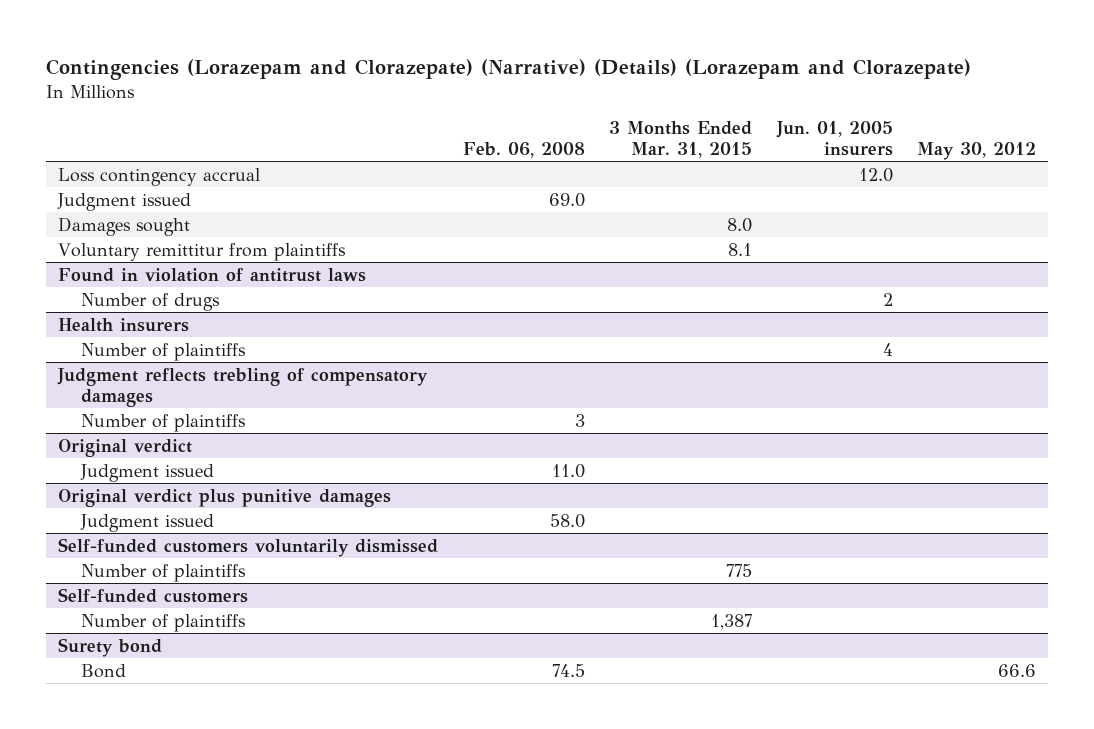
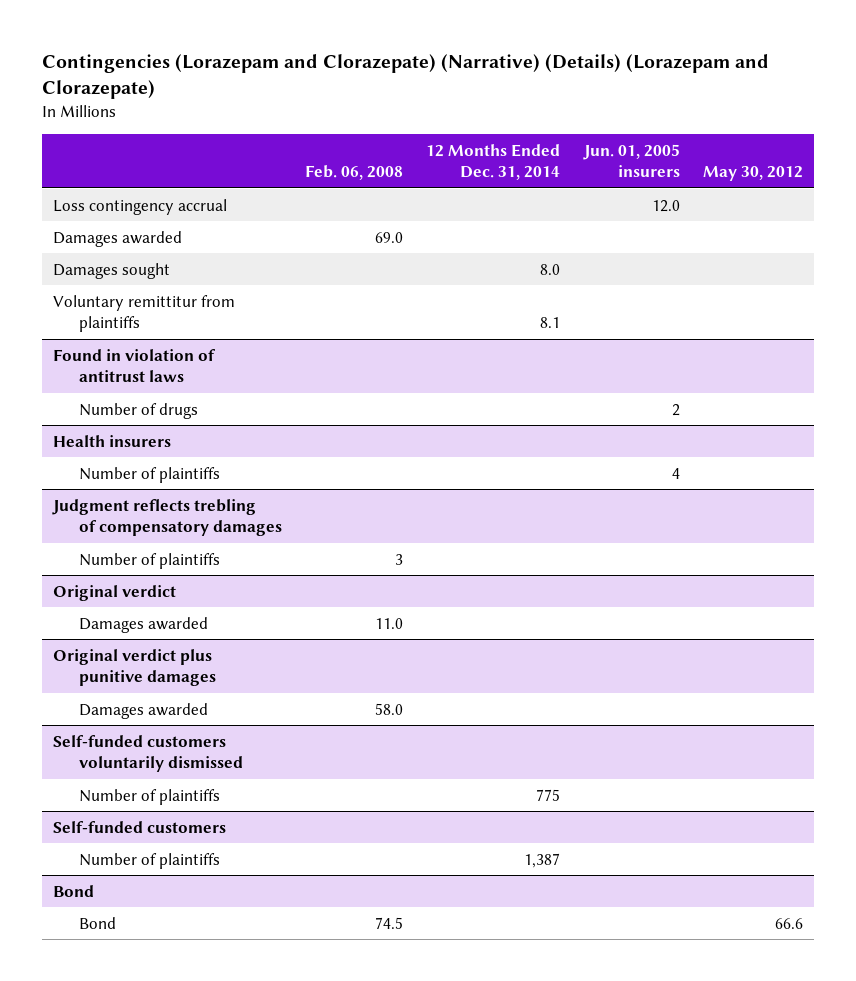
[609,121,753,158] 3 Months Ended Mar. 31, 2015 -> none
none -> [426,143,561,181] 12 Months Ended Dec. 31, 2014
[57,192,192,211] Judgment issued -> [53,230,183,247] Damages awarded
[80,463,215,482] Judgment issued -> [79,616,209,633] Damages awarded
[80,513,215,532] Judgment issued -> [79,702,209,719] Damages awarded
[58,637,163,657] Surety bond -> [53,884,95,897] Bond

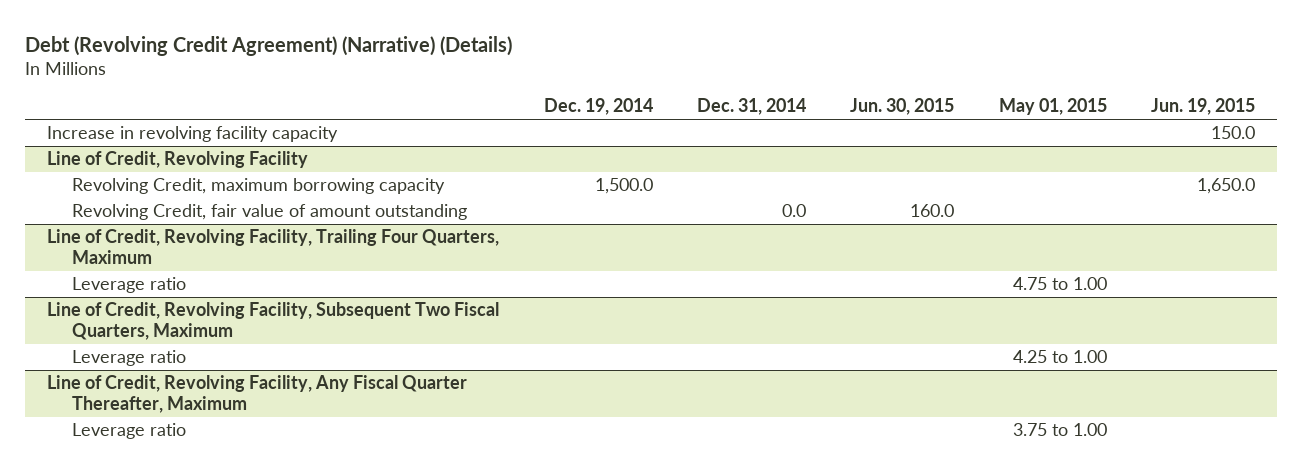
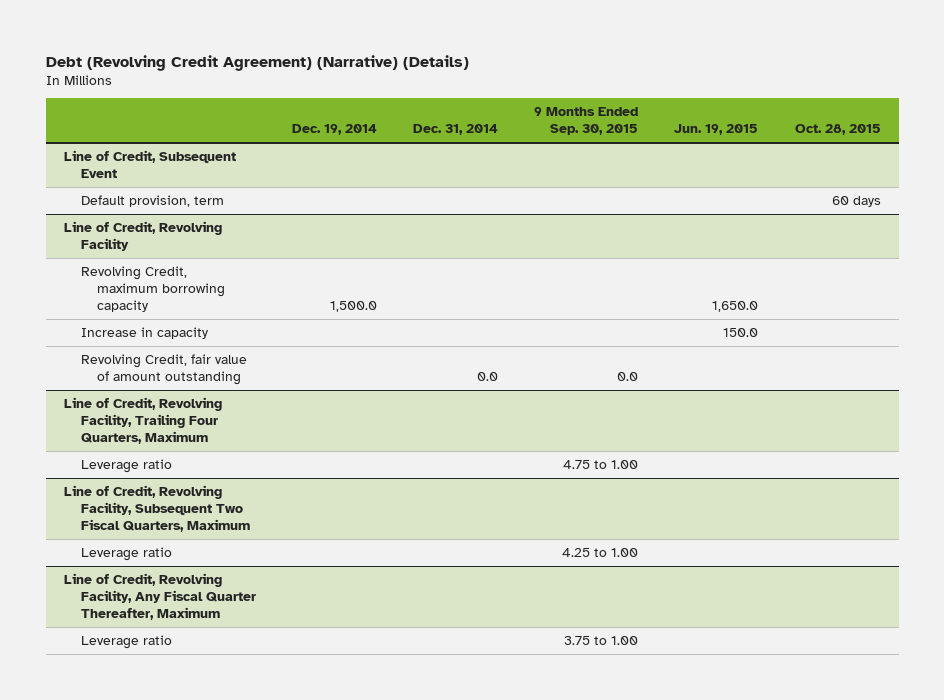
[850,98,955,116] Jun. 30, 2015 -> none
[998,98,1107,116] May 01, 2015 -> none
none -> [534,107,639,136] 9 Months Ended Sep. 30, 2015
none -> [794,124,881,136] Oct. 28, 2015
[47,126,339,143] Increase in revolving facility capacity -> none
none -> [63,149,236,179] Line of Credit, Subsequent Event
none -> [80,194,224,207] Default provision, term
none -> [80,326,208,339] Increase in capacity

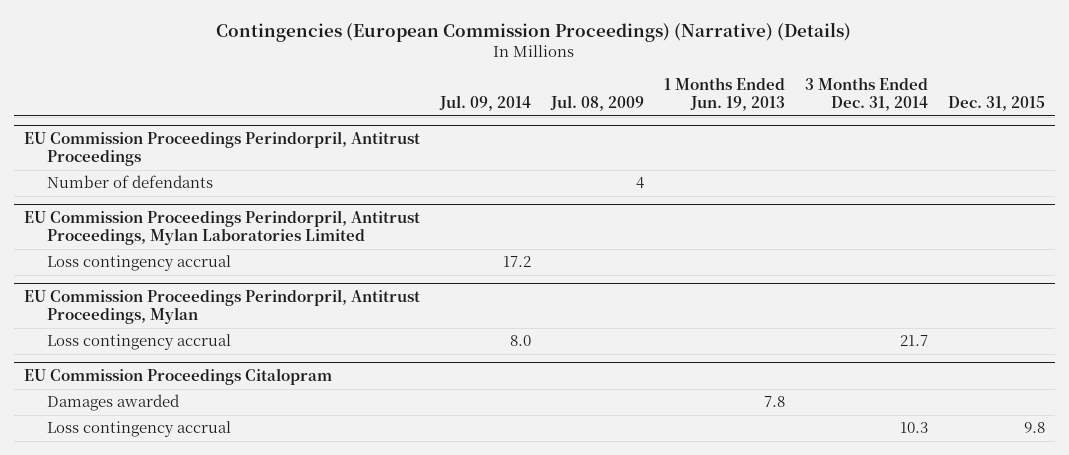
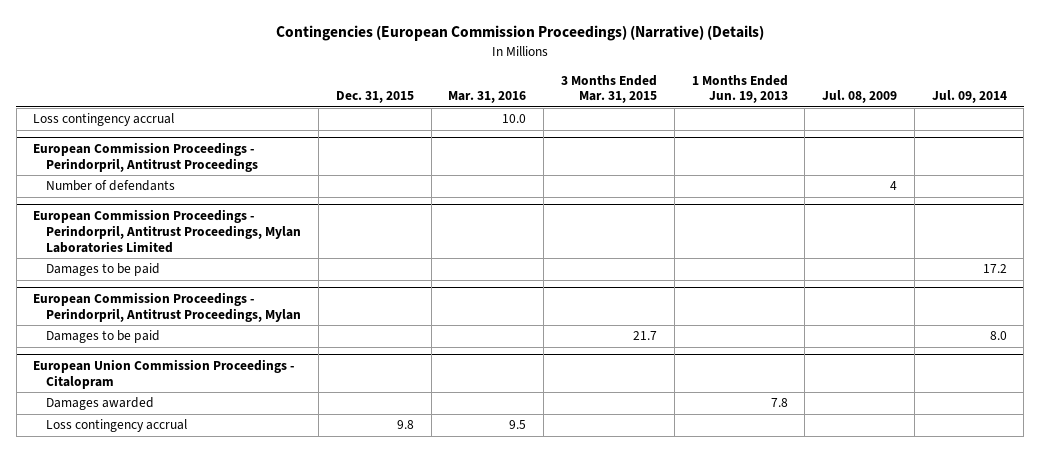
[804,77,928,112] 3 Months Ended Dec. 31, 2014 -> none
none -> [448,91,527,104] Mar. 31, 2016
none -> [560,74,657,104] 3 Months Ended Mar. 31, 2015
none -> [33,113,175,127] Loss contingency accrual
[23,131,420,167] EU Commission Proceedings Perindorpril, Antitrust Proceedings -> [33,142,259,172] European Commission Proceedings - Perindorpril, Antitrust Proceedings
[23,210,420,246] EU Commission Proceedings Perindorpril, Antitrust Proceedings, Mylan Laboratories Limited -> [33,209,302,253] European Commission Proceedings - Perindorpril, Antitrust Proceedings, Mylan Laboratories Limited
[46,255,231,272] Loss contingency accrual -> [46,263,161,277] Damages to be paid
[23,289,420,325] EU Commission Proceedings Perindorpril, Antitrust Proceedings, Mylan -> [33,292,302,322] European Commission Proceedings - Perindorpril, Antitrust Proceedings, Mylan
[46,334,231,351] Loss contingency accrual -> [46,330,161,344] Damages to be paid
[23,368,332,386] EU Commission Proceedings Citalopram -> [33,359,295,389] European Union Commission Proceedings - Citalopram

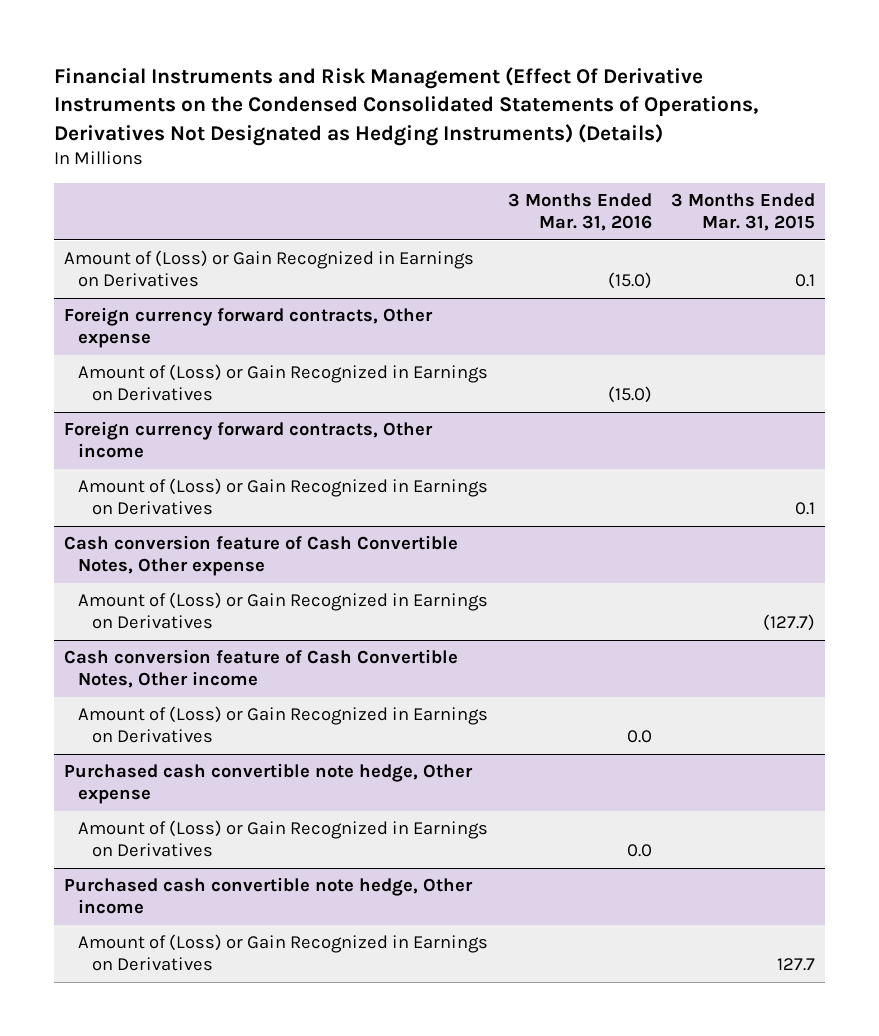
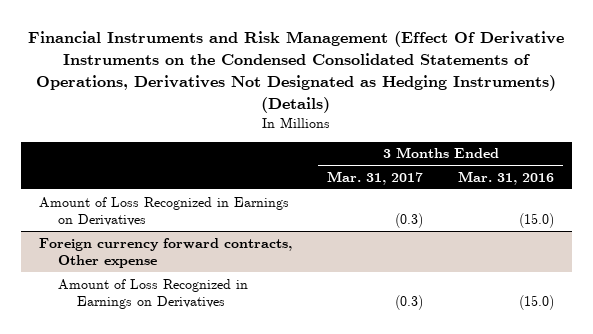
[671,192,816,231] 3 Months Ended Mar. 31, 2015 -> none
none -> [326,170,423,185] Mar. 31, 2017
[64,250,475,288] Amount of (Loss) or Gain Recognized in Earnings on Derivatives -> [38,196,289,227] Amount of Loss Recognized in Earnings on Derivatives
[64,421,434,459] Foreign currency forward contracts, Other income -> none
[77,478,488,516] Amount of (Loss) or Gain Recognized in Earnings on Derivatives -> none
[64,535,459,577] Cash conversion feature of Cash Convertible Notes, Other expense -> none
[77,592,488,630] Amount of (Loss) or Gain Recognized in Earnings on Derivatives -> none
[64,649,459,689] Cash conversion feature of Cash Convertible Notes, Other income -> none
[77,706,488,744] Amount of (Loss) or Gain Recognized in Earnings on Derivatives -> none
[64,763,474,805] Purchased cash convertible note hedge, Other expense -> none
[77,820,488,858] Amount of (Loss) or Gain Recognized in Earnings on Derivatives -> none
[64,877,474,915] Purchased cash convertible note hedge, Other income -> none
[77,934,488,972] Amount of (Loss) or Gain Recognized in Earnings on Derivatives -> none
[77,364,488,402] Amount of (Loss) or Gain Recognized in Earnings on Derivatives -> [57,278,248,310] Amount of Loss Recognized in Earnings on Derivatives

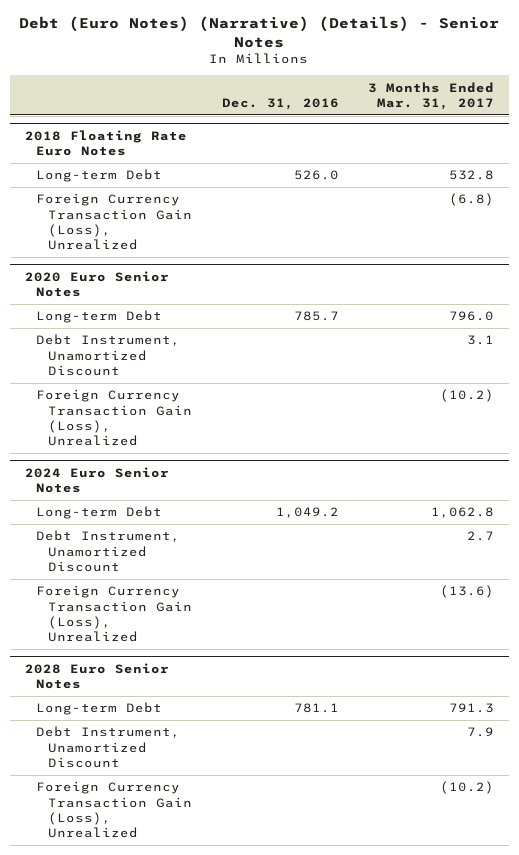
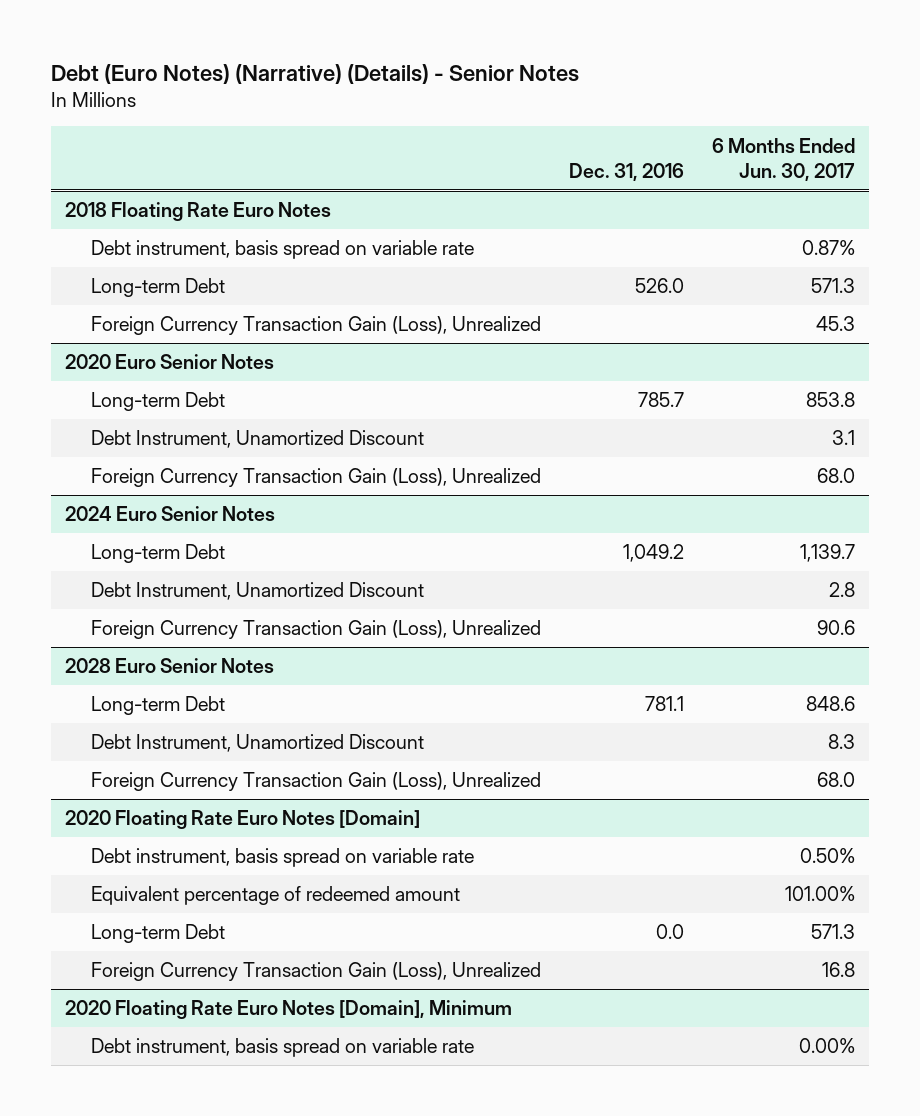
[368,81,495,110] 3 Months Ended Mar. 31, 2017 -> none
none -> [711,137,855,181] 6 Months Ended Jun. 30, 2017
none -> [91,240,475,260] Debt instrument, basis spread on variable rate
none -> [64,810,420,830] 2020 Floating Rate Euro Notes [Domain]
none -> [91,848,475,868] Debt instrument, basis spread on variable rate
none -> [91,886,461,906] Equivalent percentage of redeemed amount
none -> [91,924,226,944] Long-term Debt
none -> [91,962,542,982] Foreign Currency Transaction Gain (Loss), Unrealized
none -> [64,1000,512,1020] 2020 Floating Rate Euro Notes [Domain], Minimum
none -> [91,1038,475,1058] Debt instrument, basis spread on variable rate

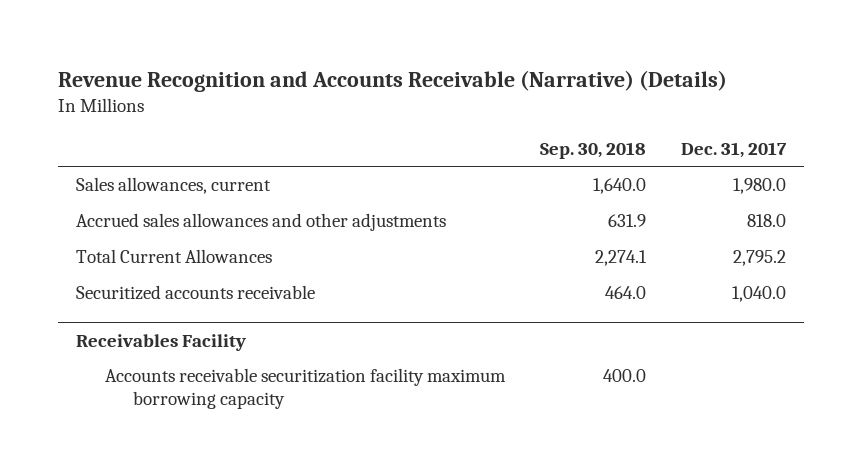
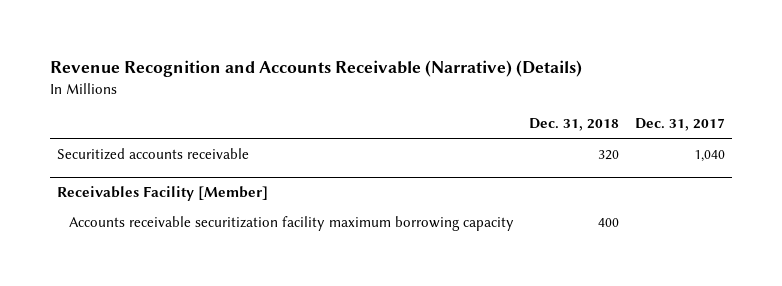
[540,142,647,160] Sep. 30, 2018 -> none
none -> [529,118,620,132] Dec. 31, 2018
[76,177,272,195] Sales allowances, current -> none
[76,213,447,232] Accrued sales allowances and other adjustments -> none
[76,249,273,264] Total Current Allowances -> none
[732,286,787,303] 1,040.0 -> [693,149,725,162] 1,040
[76,333,247,351] Receivables Facility -> [57,185,269,201] Receivables Facility [Member]

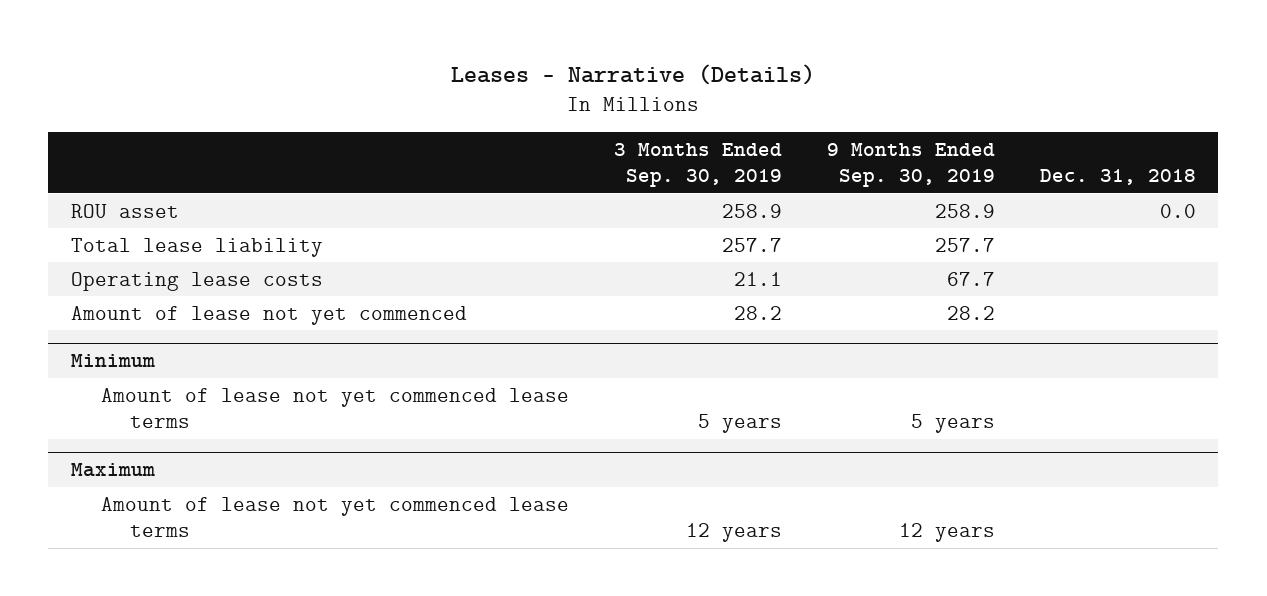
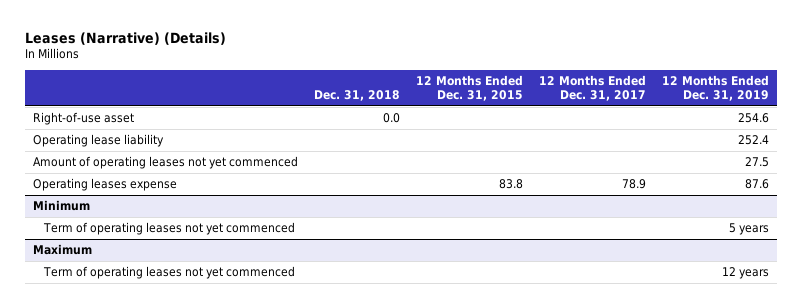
[451,63,816,85] Leases - Narrative (Details) -> [25,31,227,45] Leases (Narrative) (Details)
[613,142,782,188] 3 Months Ended Sep. 30, 2019 -> none
[826,142,995,188] 9 Months Ended Sep. 30, 2019 -> none
none -> [415,75,523,101] 12 Months Ended Dec. 31, 2015
none -> [538,75,646,101] 12 Months Ended Dec. 31, 2017
none -> [661,75,769,101] 12 Months Ended Dec. 31, 2019
[70,271,323,291] Operating lease costs -> none
[70,203,179,218] ROU asset -> [32,112,134,126] Right-of-use asset
[70,237,323,257] Total lease liability -> [32,134,164,148] Operating lease liability
[70,305,467,325] Amount of lease not yet commenced -> [32,156,298,170] Amount of operating leases not yet commenced
none -> [32,178,177,192] Operating leases expense
[100,387,569,428] Amount of lease not yet commenced lease terms -> [43,222,296,236] Term of operating leases not yet commenced
[100,496,569,537] Amount of lease not yet commenced lease terms -> [43,266,296,280] Term of operating leases not yet commenced

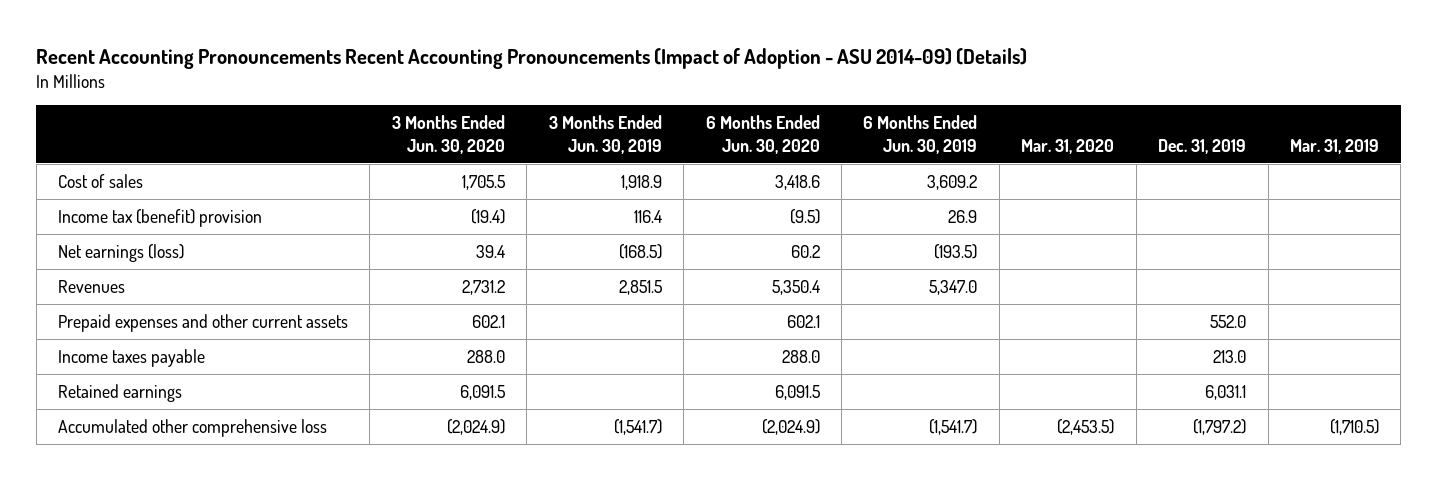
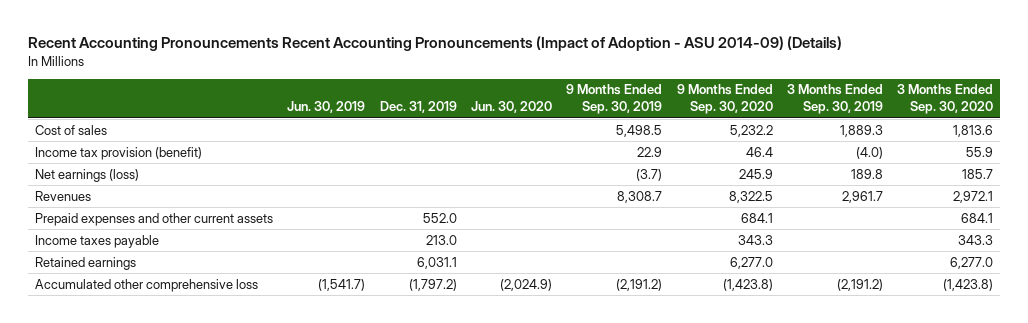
[391,115,505,154] 3 Months Ended Jun. 30, 2020 -> none
[548,115,662,154] 3 Months Ended Jun. 30, 2019 -> none
[705,115,820,154] 6 Months Ended Jun. 30, 2020 -> none
[863,115,978,154] 6 Months Ended Jun. 30, 2019 -> none
[1021,138,1115,154] Mar. 31, 2020 -> none
[1289,138,1379,154] Mar. 31, 2019 -> none
none -> [287,101,366,114] Jun. 30, 2019
none -> [470,101,552,114] Jun. 30, 2020
none -> [566,84,663,115] 9 Months Ended Sep. 30, 2019
none -> [676,84,773,115] 9 Months Ended Sep. 30, 2020
none -> [786,84,883,115] 3 Months Ended Sep. 30, 2019
none -> [897,84,994,115] 3 Months Ended Sep. 30, 2020
[58,209,263,228] Income tax (benefit) provision -> [34,146,202,160] Income tax provision (benefit)

